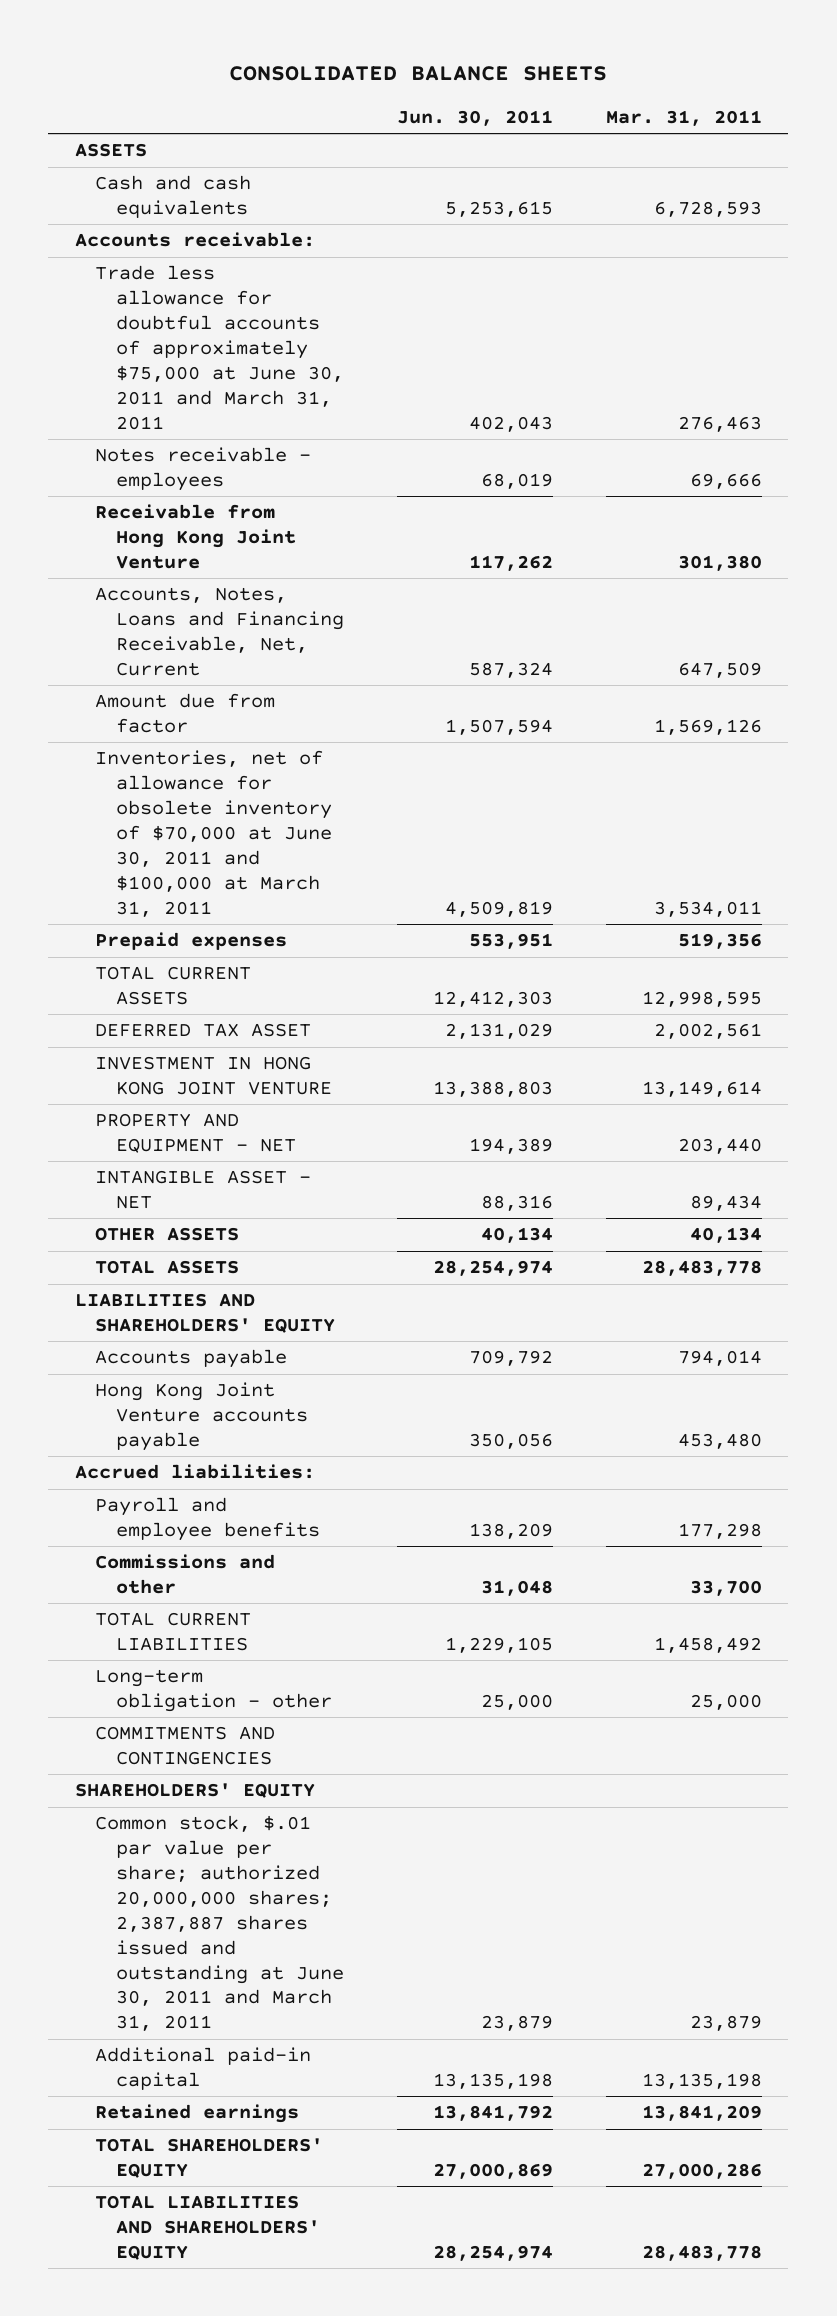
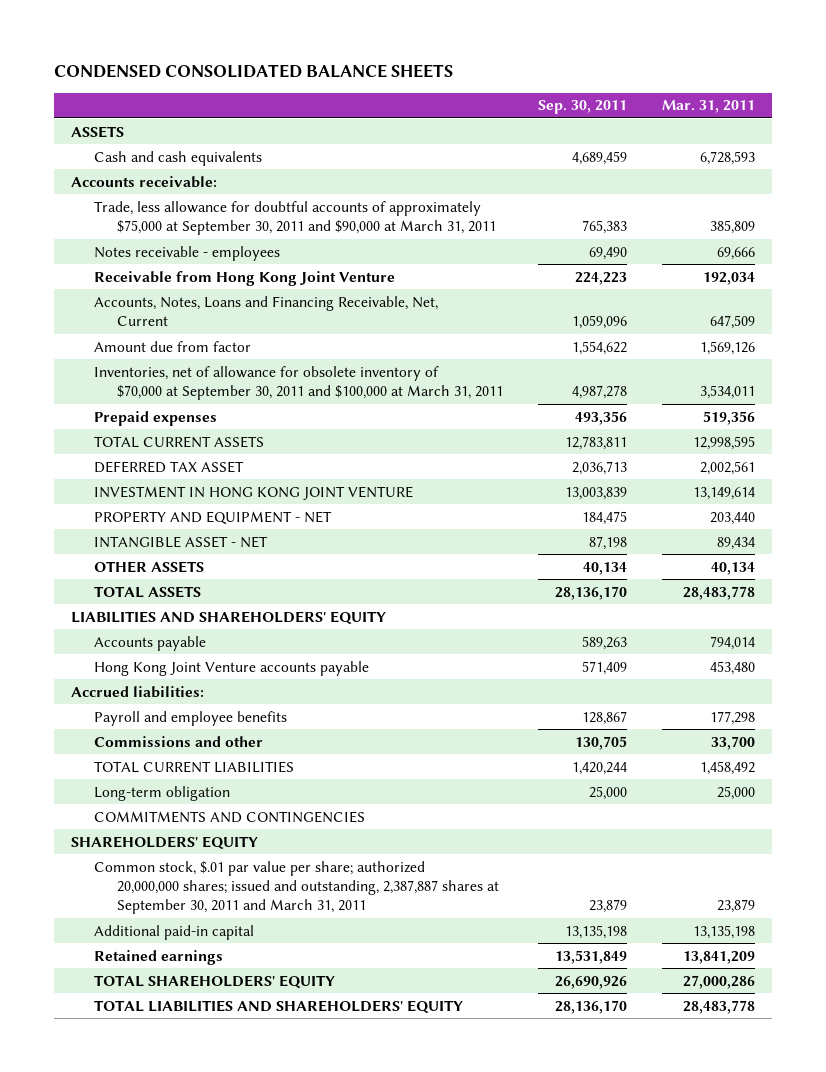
[229,66,608,82] CONSOLIDATED BALANCE SHEETS -> [53,64,453,79] CONDENSED CONSOLIDATED BALANCE SHEETS
[396,109,553,126] Jun. 30, 2011 -> none
none -> [537,100,627,115] Sep. 30, 2011
[95,265,344,430] Trade less allowance for doubtful accounts of approximately $75,000 at June 30, 2011 and March 31, 2011 -> [93,200,496,235] Trade, less allowance for doubtful accounts of approximately $75,000 at September 30, 2011 and $90,000 at March 31, 2011
[677,415,762,432] 276,463 -> [709,219,755,234] 385,809
[677,555,762,572] 301,380 -> [702,271,755,285] 192,034
[95,750,332,917] Inventories, net of allowance for obsolete inventory of $70,000 at June 30, 2011 and $100,000 at March 31, 2011 -> [93,365,503,400] Inventories, net of allowance for obsolete inventory of $70,000 at September 30, 2011 and $100,000 at March 31, 2011
[95,1669,332,1713] Long-term obligation - other -> [93,785,230,801] Long-term obligation
[95,1815,344,2032] Common stock, $.01 par value per share; authorized 20,000,000 shares; 2,387,887 shares issued and outstanding at June 30, 2011 and March 31, 2011 -> [93,860,499,915] Common stock, $.01 par value per share; authorized 20,000,000 shares; issued and outstanding, 2,387,887 shares at September 30, 2011 and March 31, 2011

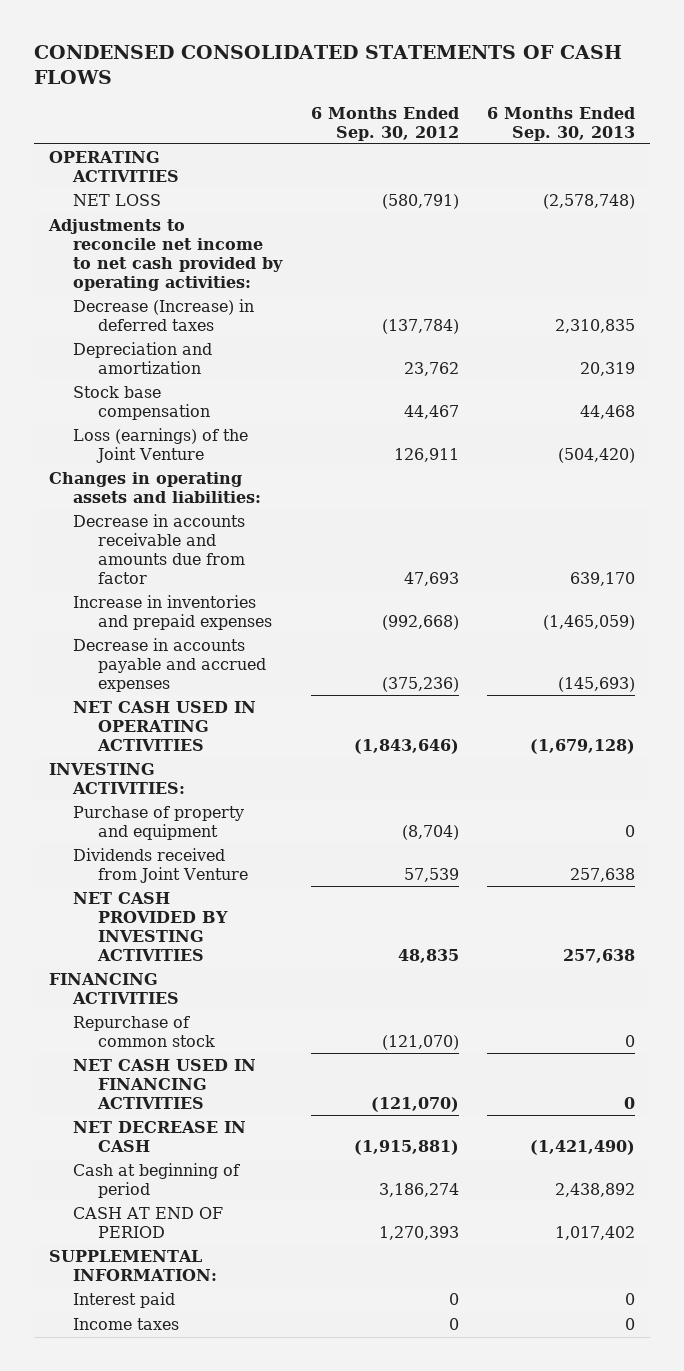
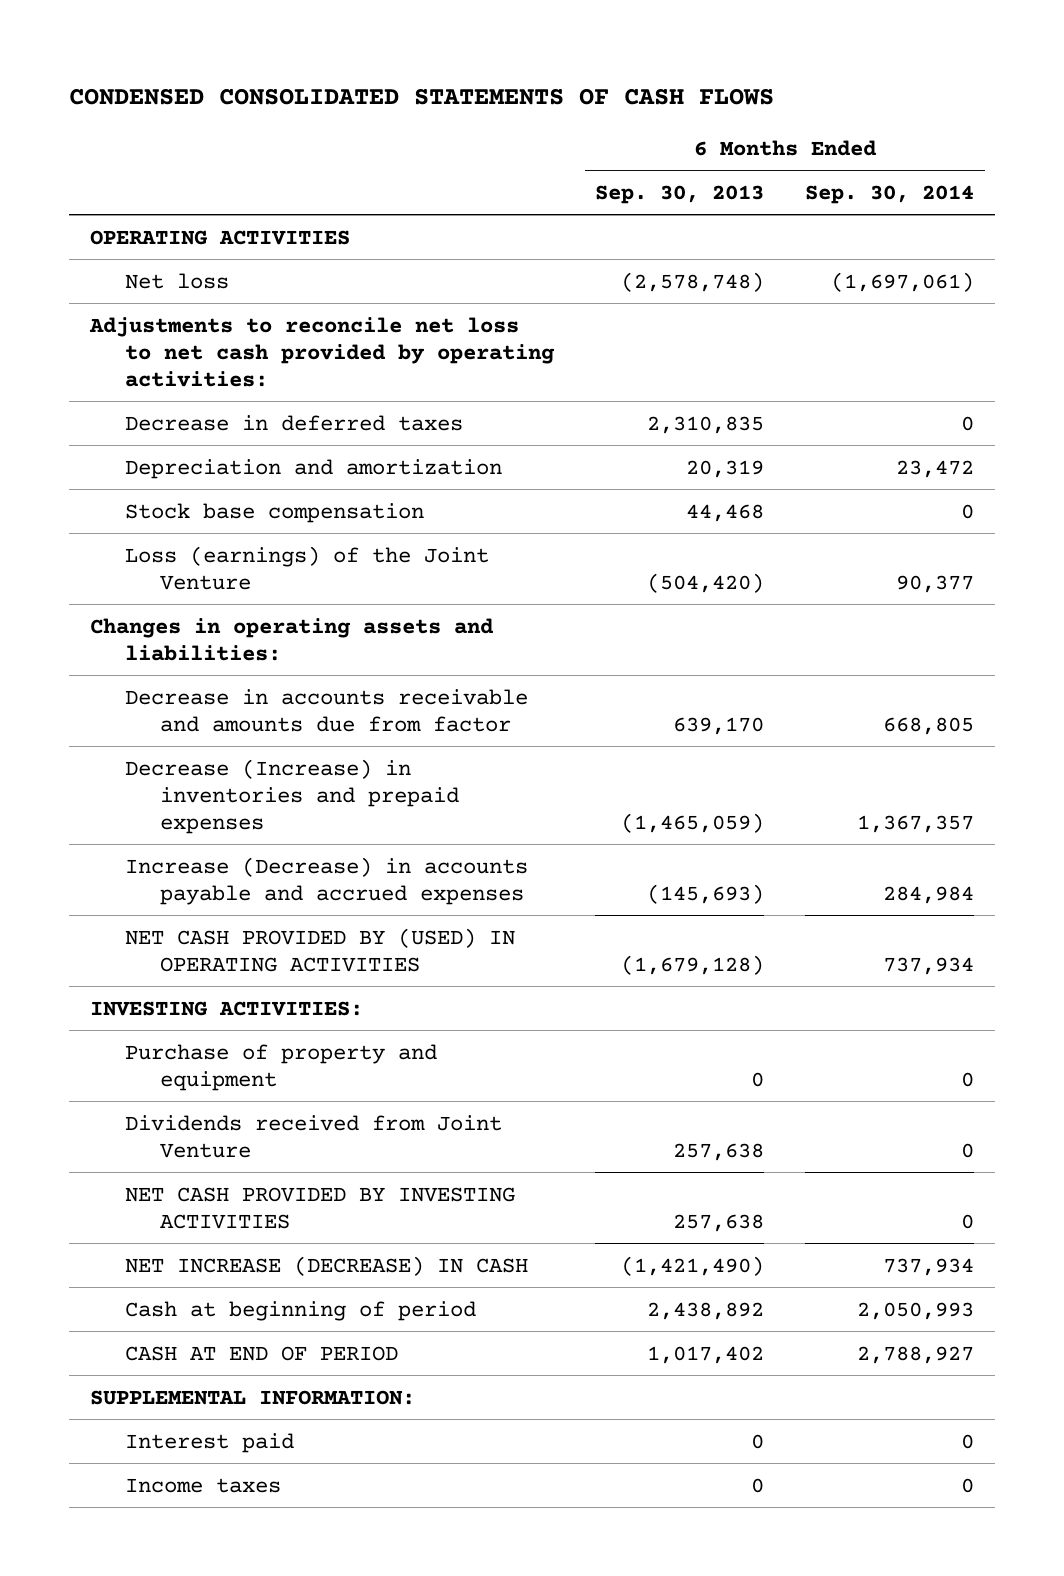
[310,106,459,141] 6 Months Ended Sep. 30, 2012 -> none
none -> [805,184,975,204] Sep. 30, 2014
[73,194,162,207] NET LOSS -> [124,272,229,289] Net loss
[47,219,284,291] Adjustments to reconcile net income to net cash provided by operating activities: -> [88,316,555,387] Adjustments to reconcile net loss to net cash provided by operating activities:
[73,299,255,332] Decrease (Increase) in deferred taxes -> [124,414,463,431] Decrease in deferred taxes
[73,595,272,631] Increase in inventories and prepaid expenses -> [124,758,459,834] Decrease (Increase) in inventories and prepaid expenses
[73,638,266,692] Decrease in accounts payable and accrued expenses -> [124,856,528,905] Increase (Decrease) in accounts payable and accrued expenses
[73,701,257,751] NET CASH USED IN OPERATING ACTIVITIES -> [124,927,515,972] NET CASH PROVIDED BY (USED) IN OPERATING ACTIVITIES
[48,973,180,1005] FINANCING ACTIVITIES -> none
[73,1016,215,1048] Repurchase of common stock -> none
[73,1059,257,1109] NET CASH USED IN FINANCING ACTIVITIES -> none
[73,1121,247,1153] NET DECREASE IN CASH -> [124,1255,528,1276] NET INCREASE (DECREASE) IN CASH

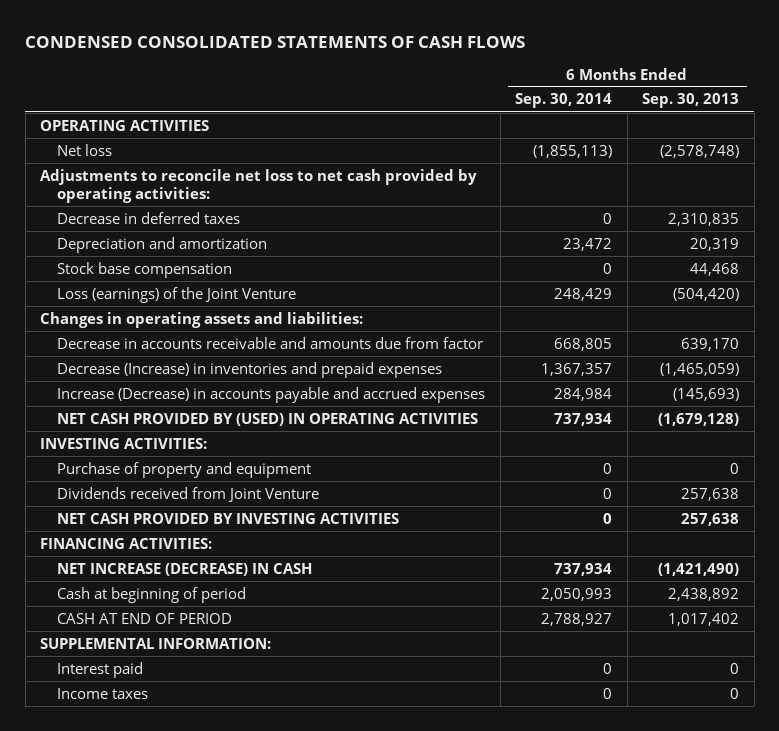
[831,271,975,292] (1,697,061) -> [533,144,613,158] (1,855,113)
[896,574,975,593] 90,377 -> [554,287,613,301] 248,429
none -> [40,537,213,549] FINANCING ACTIVITIES:

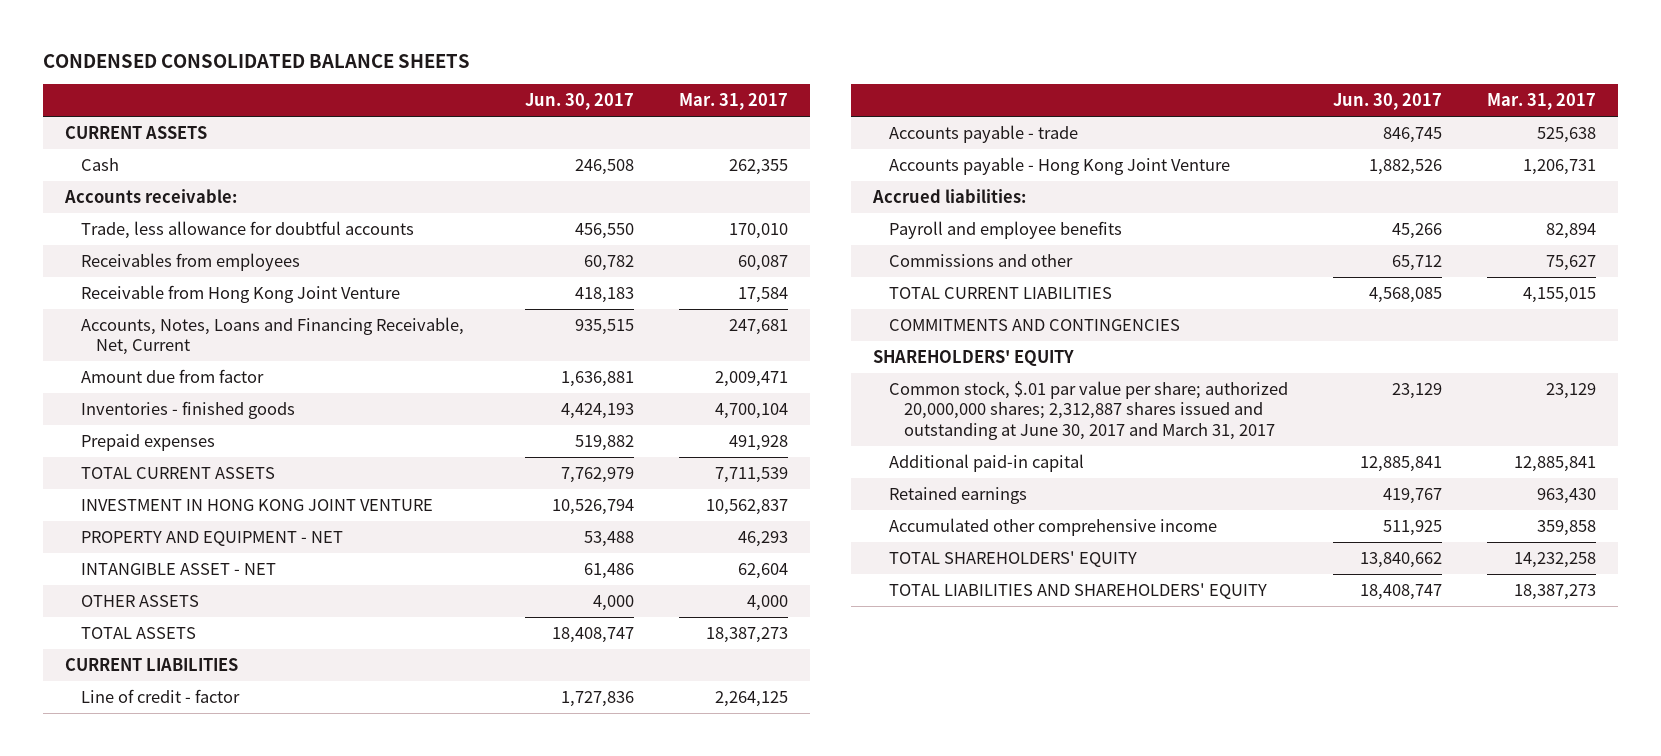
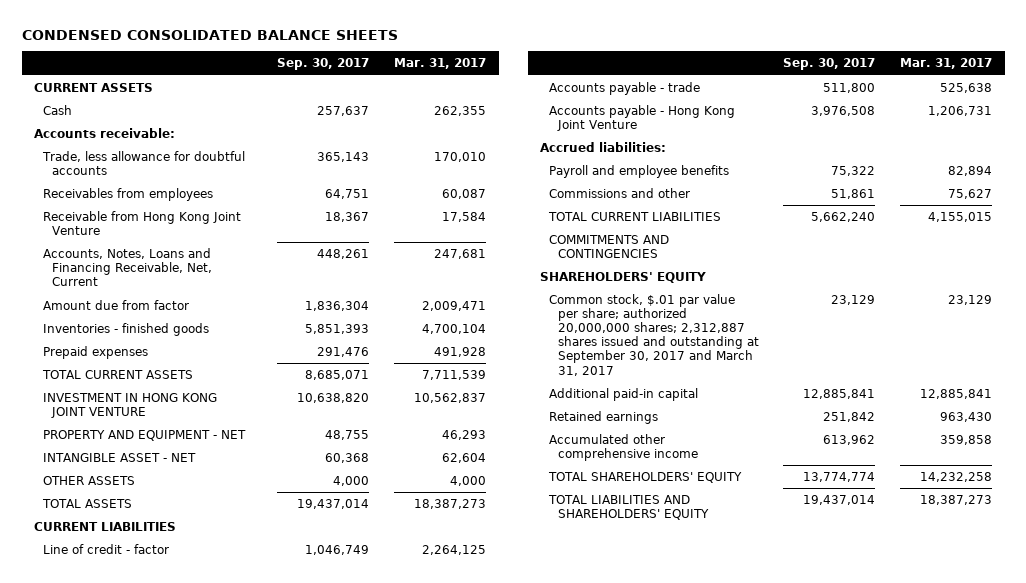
[524,93,634,111] Jun. 30, 2017 -> none
none -> [277,58,370,71] Sep. 30, 2017
[888,380,1288,440] Common stock, $.01 par value per share; authorized 20,000,000 shares; 2,312,887 shares issued and outstanding at June 30, 2017 and March 31, 2017 -> [548,293,759,376] Common stock, $.01 par value per share; authorized 20,000,000 shares; 2,312,887 shares issued and outstanding at September 30, 2017 and March 31, 2017

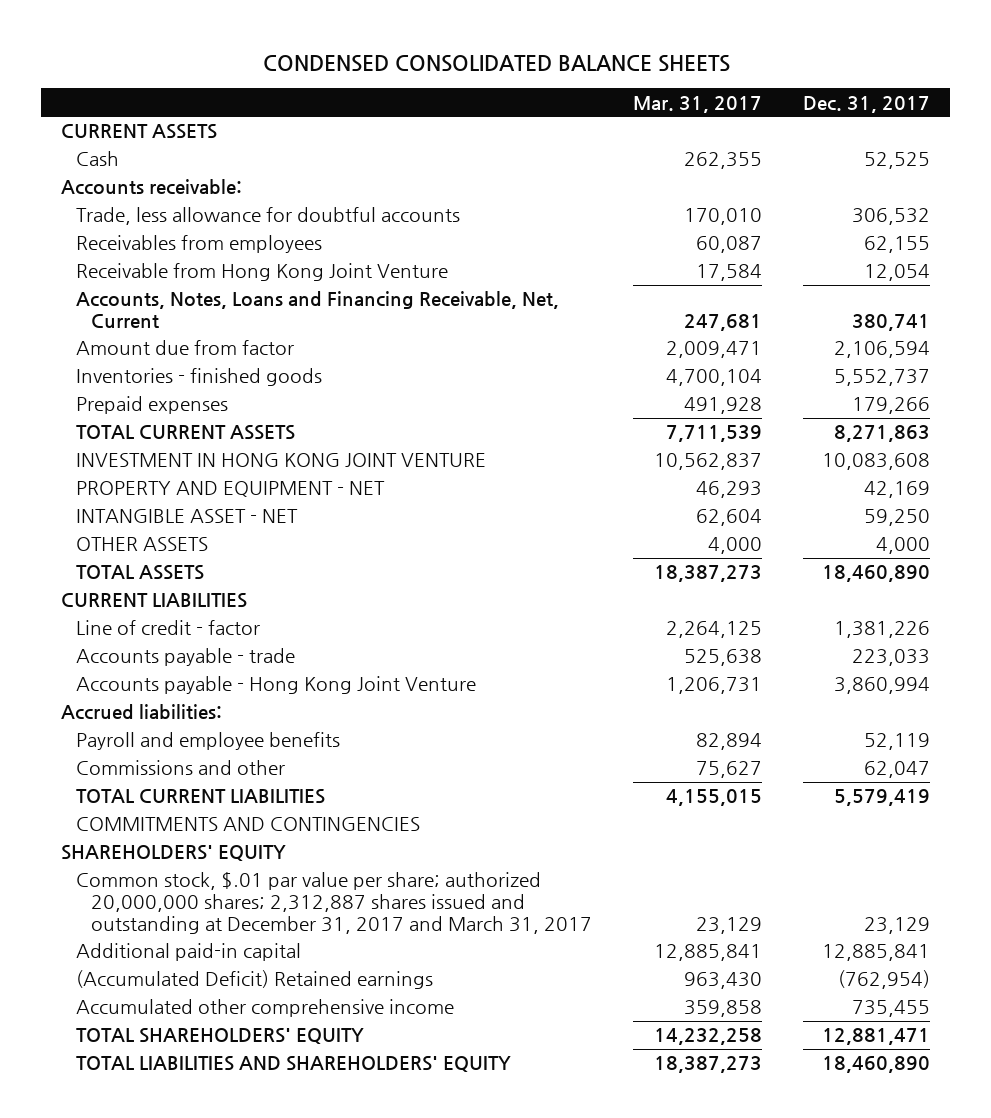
[277,58,370,71] Sep. 30, 2017 -> none
none -> [802,95,930,113] Dec. 31, 2017
[548,293,759,376] Common stock, $.01 par value per share; authorized 20,000,000 shares; 2,312,887 shares issued and outstanding at September 30, 2017 and March 31, 2017 -> [76,872,592,934] Common stock, $.01 par value per share; authorized 20,000,000 shares; 2,312,887 shares issued and outstanding at December 31, 2017 and March 31, 2017
[548,410,658,424] Retained earnings -> [76,970,434,990] (Accumulated Deficit) Retained earnings

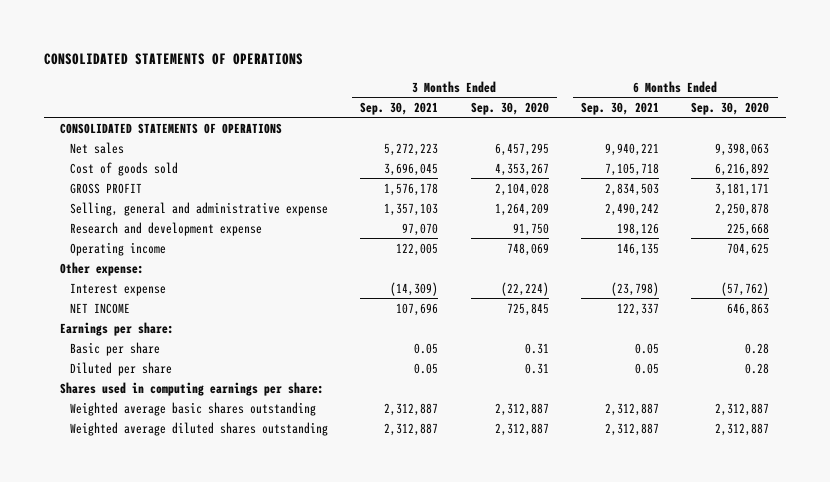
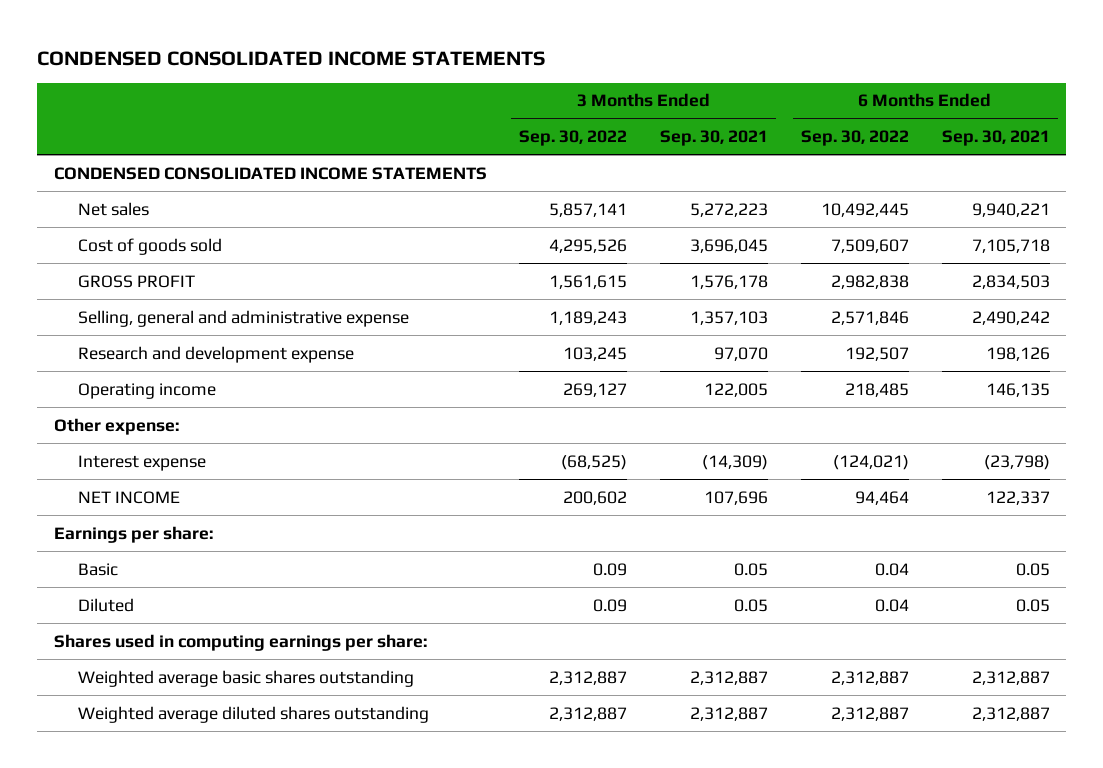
[44,53,304,66] CONSOLIDATED STATEMENTS OF OPERATIONS -> [37,50,546,66] CONDENSED CONSOLIDATED INCOME STATEMENTS
[470,101,549,115] Sep. 30, 2020 -> none
[691,101,770,115] Sep. 30, 2020 -> none
none -> [519,130,628,147] Sep. 30, 2022
none -> [800,130,909,147] Sep. 30, 2022
[60,122,283,134] CONSOLIDATED STATEMENTS OF OPERATIONS -> [53,166,487,180] CONDENSED CONSOLIDATED INCOME STATEMENTS
[69,341,160,356] Basic per share -> [77,562,118,576] Basic
[69,361,172,376] Diluted per share -> [77,597,134,612] Diluted

